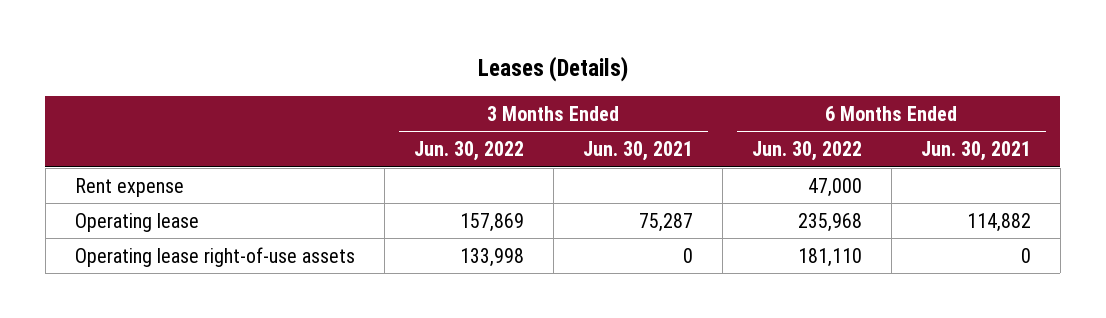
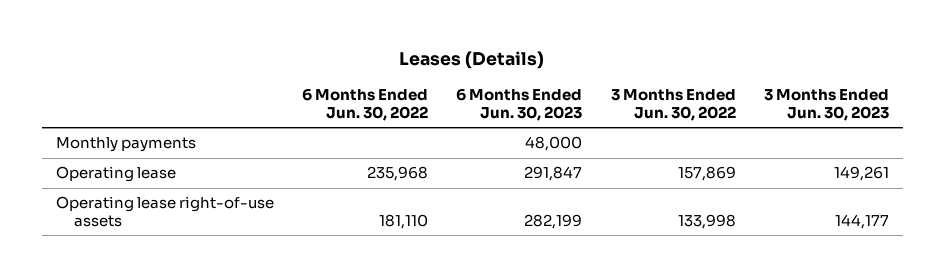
[582,141,693,162] Jun. 30, 2021 -> none
[920,141,1031,162] Jun. 30, 2021 -> none
none -> [456,88,583,122] 6 Months Ended Jun. 30, 2023
none -> [764,89,890,122] 3 Months Ended Jun. 30, 2023
[74,177,184,197] Rent expense -> none
none -> [55,137,196,153] Monthly payments

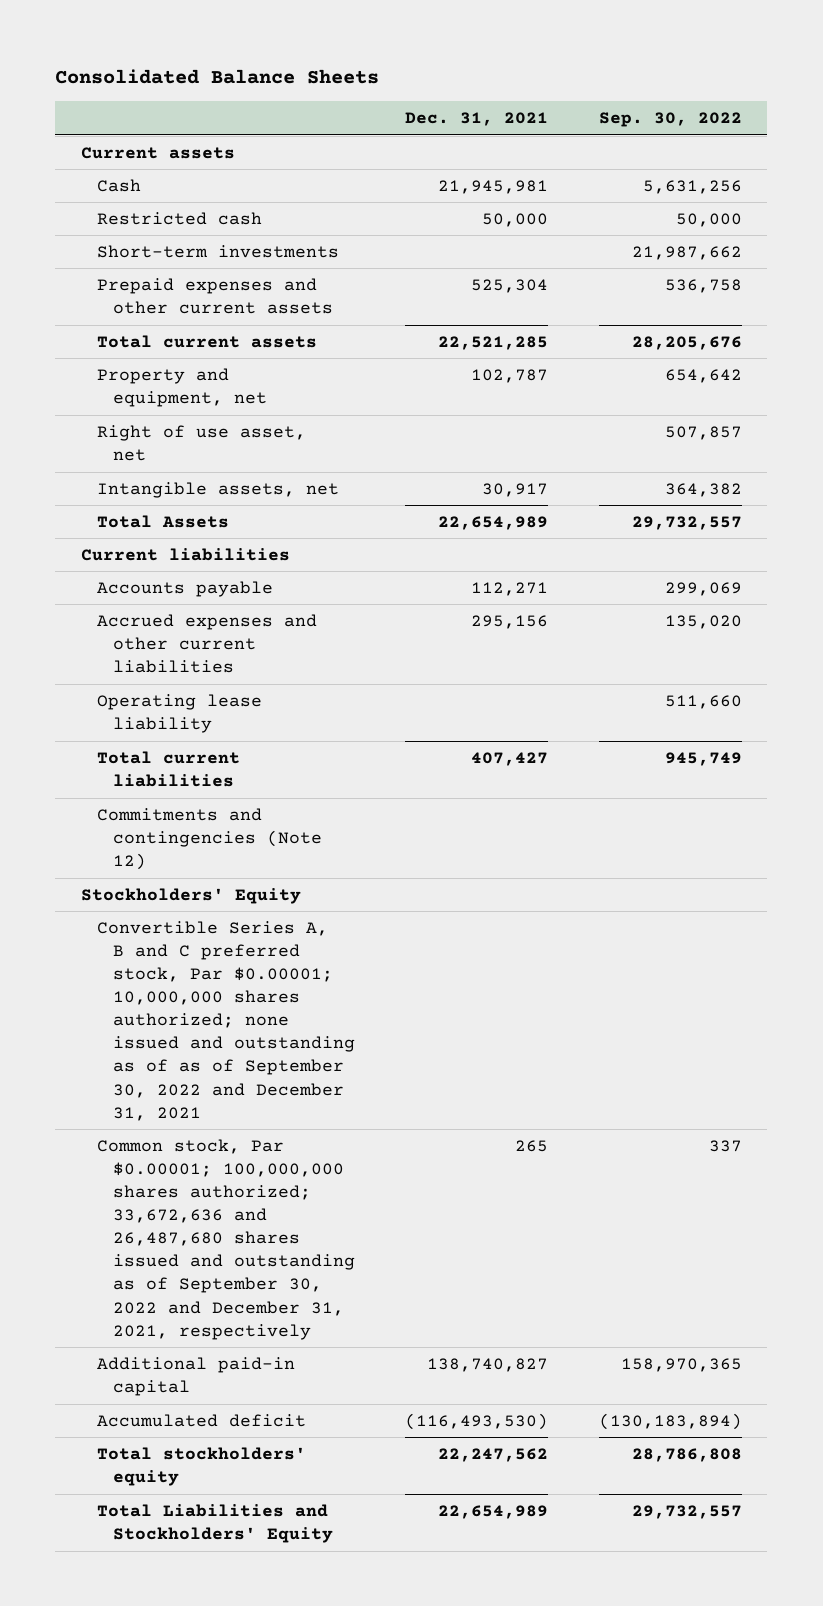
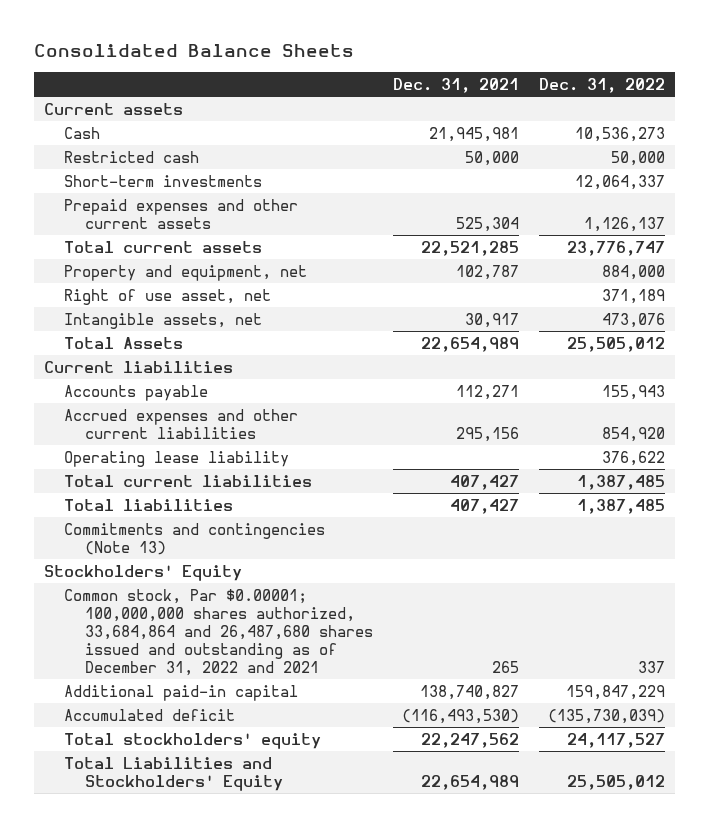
[599,111,743,127] Sep. 30, 2022 -> none
none -> [538,77,665,93] Dec. 31, 2022
none -> [64,498,234,511] Total liabilities
[96,807,322,871] Commitments and contingencies (Note 12) -> [64,522,326,555] Commitments and contingencies (Note 13)
[96,920,355,1121] Convertible Series A, B and C preferred stock, Par $0.00001; 10,000,000 shares authorized; none issued and outstanding as of as of September 30, 2022 and December 31, 2021 -> none
[96,1138,355,1340] Common stock, Par $0.00001; 100,000,000 shares authorized; 33,672,636 and 26,487,680 shares issued and outstanding as of September 30, 2022 and December 31, 2021, respectively -> [64,588,373,676] Common stock, Par $0.00001; 100,000,000 shares authorized, 33,684,864 and 26,487,680 shares issued and outstanding as of December 31, 2022 and 2021

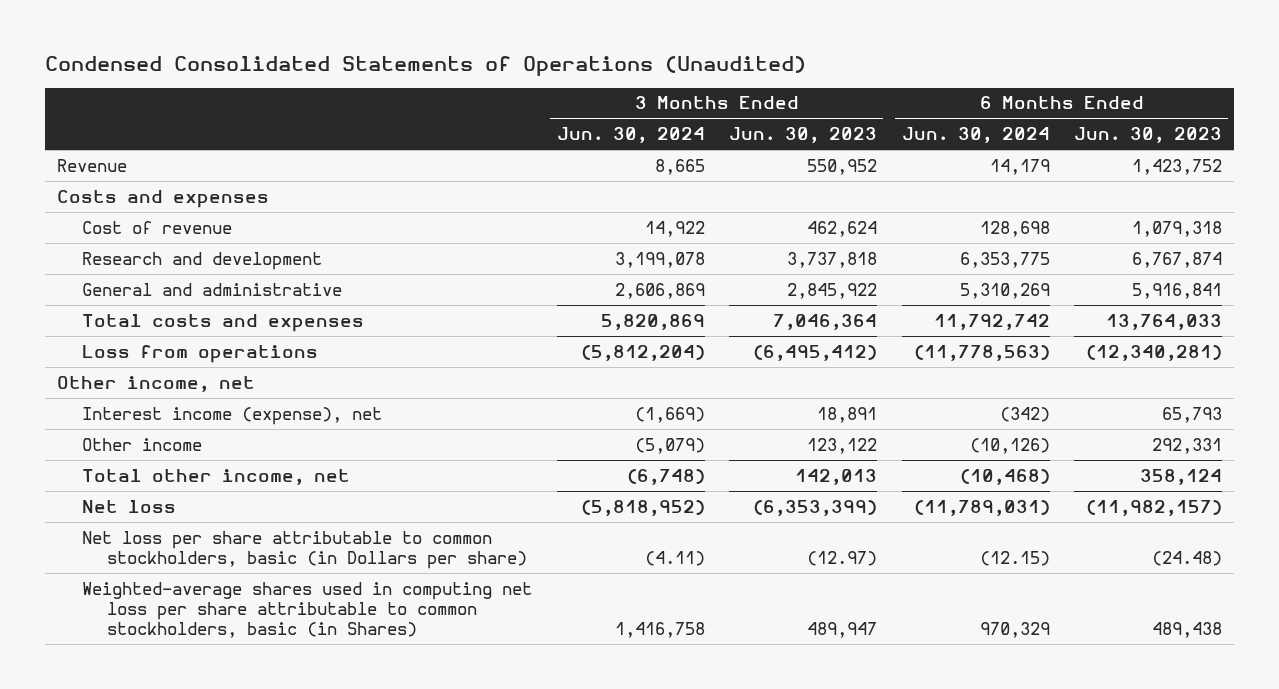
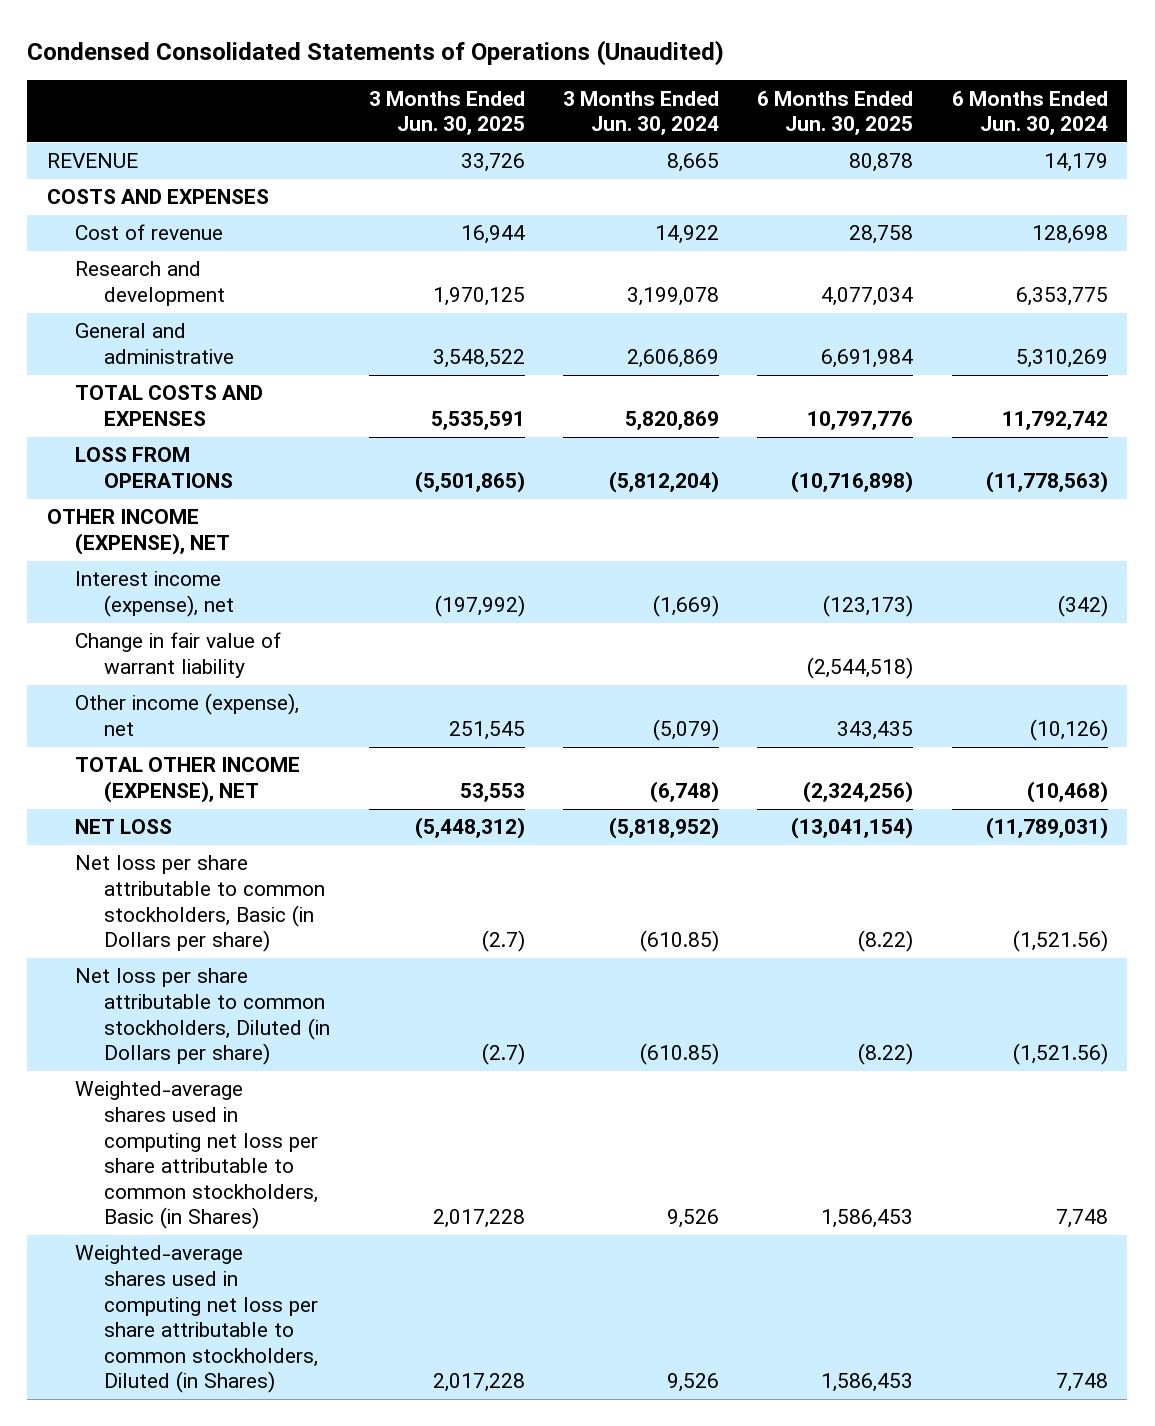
[729,127,878,144] Jun. 30, 2023 -> none
[1074,127,1223,144] Jun. 30, 2023 -> none
none -> [368,90,525,136] 3 Months Ended Jun. 30, 2025
none -> [757,90,914,136] 6 Months Ended Jun. 30, 2025
[56,158,127,172] Revenue -> [46,153,138,169] REVENUE
[56,189,269,208] Costs and expenses -> [46,189,269,205] COSTS AND EXPENSES
[82,313,365,332] Total costs and expenses -> [75,385,264,426] TOTAL COSTS AND EXPENSES
[82,344,319,363] Loss from operations -> [75,447,234,488] LOSS FROM OPERATIONS
[56,375,255,392] Other income, net -> [46,509,231,555] OTHER INCOME (EXPENSE), NET
none -> [75,632,282,678] Change in fair value of warrant liability
[82,437,203,451] Other income -> [75,693,300,736] Other income (expense), net
[82,468,351,485] Total other income, net -> [75,757,301,803] TOTAL OTHER INCOME (EXPENSE), NET
[82,499,177,513] Net loss -> [75,819,173,835] NET LOSS
[82,530,528,569] Net loss per share attributable to common stockholders, basic (in Dollars per share) -> [75,855,326,953] Net loss per share attributable to common stockholders, Basic (in Dollars per share)
[644,550,705,566] (4.11) -> [639,930,719,953] (610.85)
[979,550,1050,566] (12.15) -> [1012,930,1108,953] (1,521.56)
none -> [75,968,331,1066] Net loss per share attributable to common stockholders, Diluted (in Dollars per share)
[82,581,533,639] Weighted-average shares used in computing net loss per share attributable to common stockholders, basic (in Shares) -> [75,1081,319,1230] Weighted-average shares used in computing net loss per share attributable to common stockholders, Basic (in Shares)
[614,622,705,639] 1,416,758 -> [666,1209,719,1229] 9,526
[979,622,1050,639] 970,329 -> [1055,1209,1108,1229] 7,748
none -> [75,1245,319,1394] Weighted-average shares used in computing net loss per share attributable to common stockholders, Diluted (in Shares)

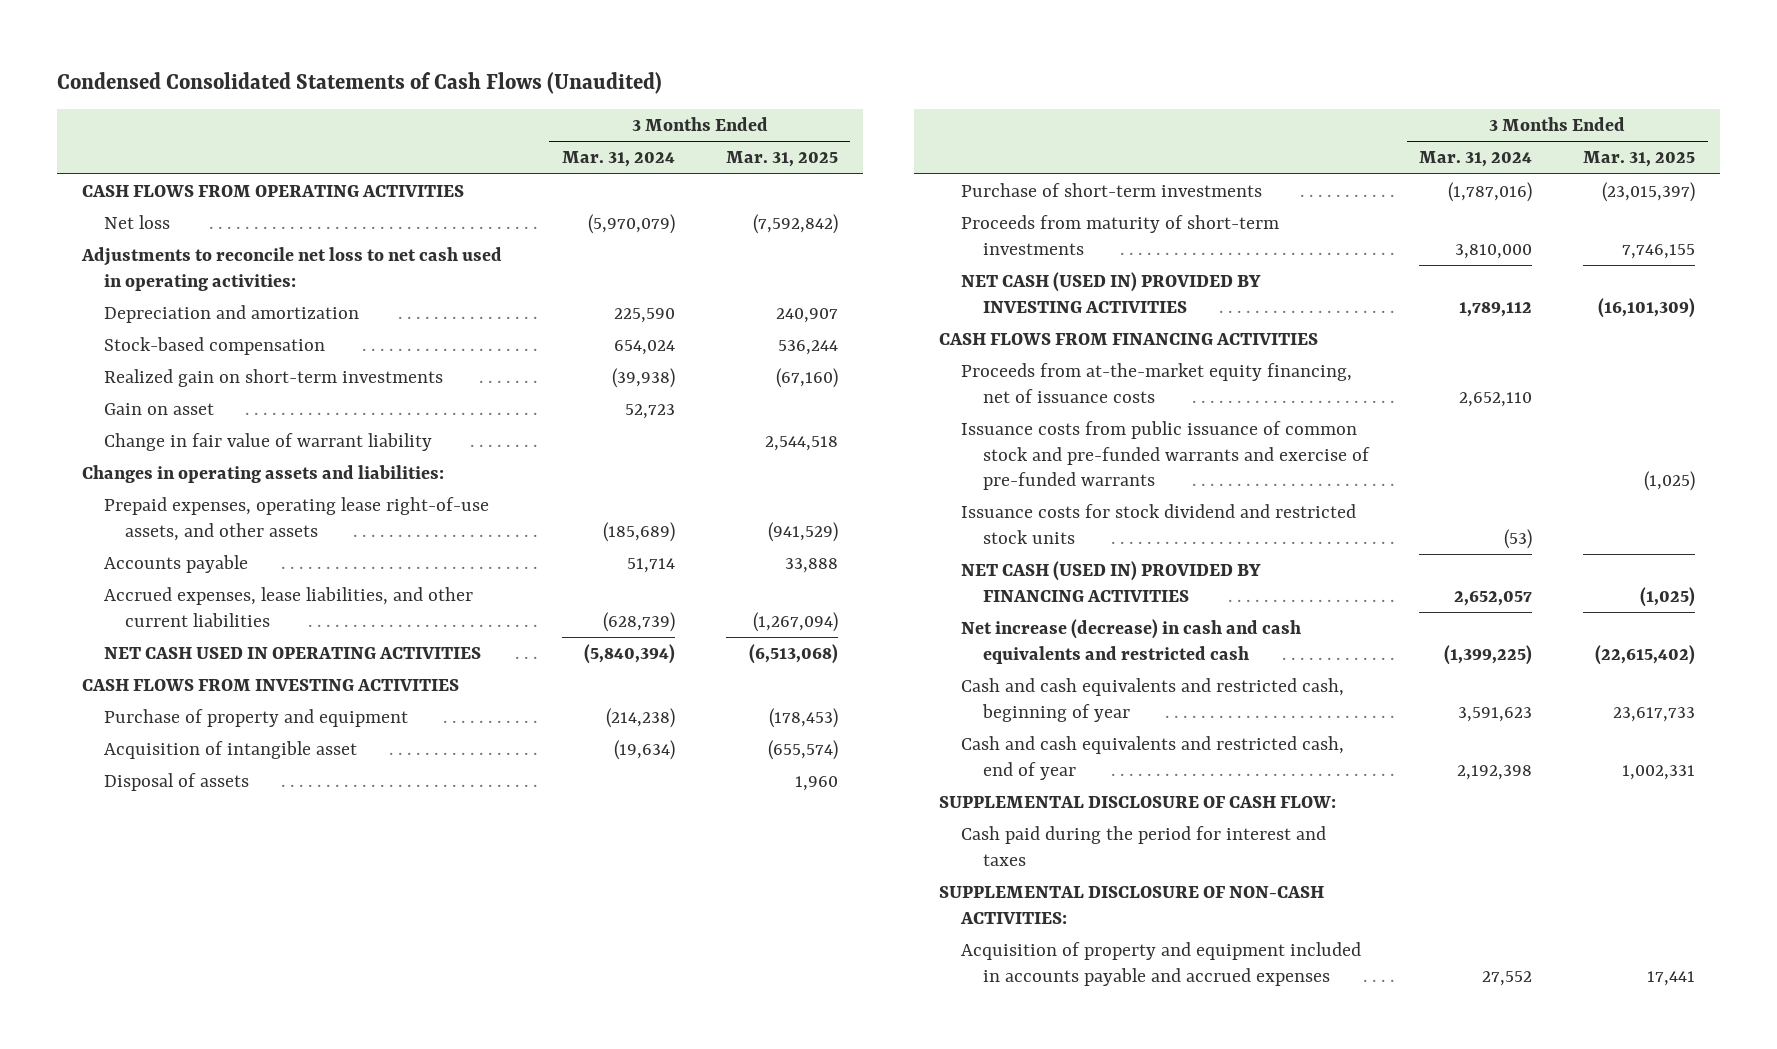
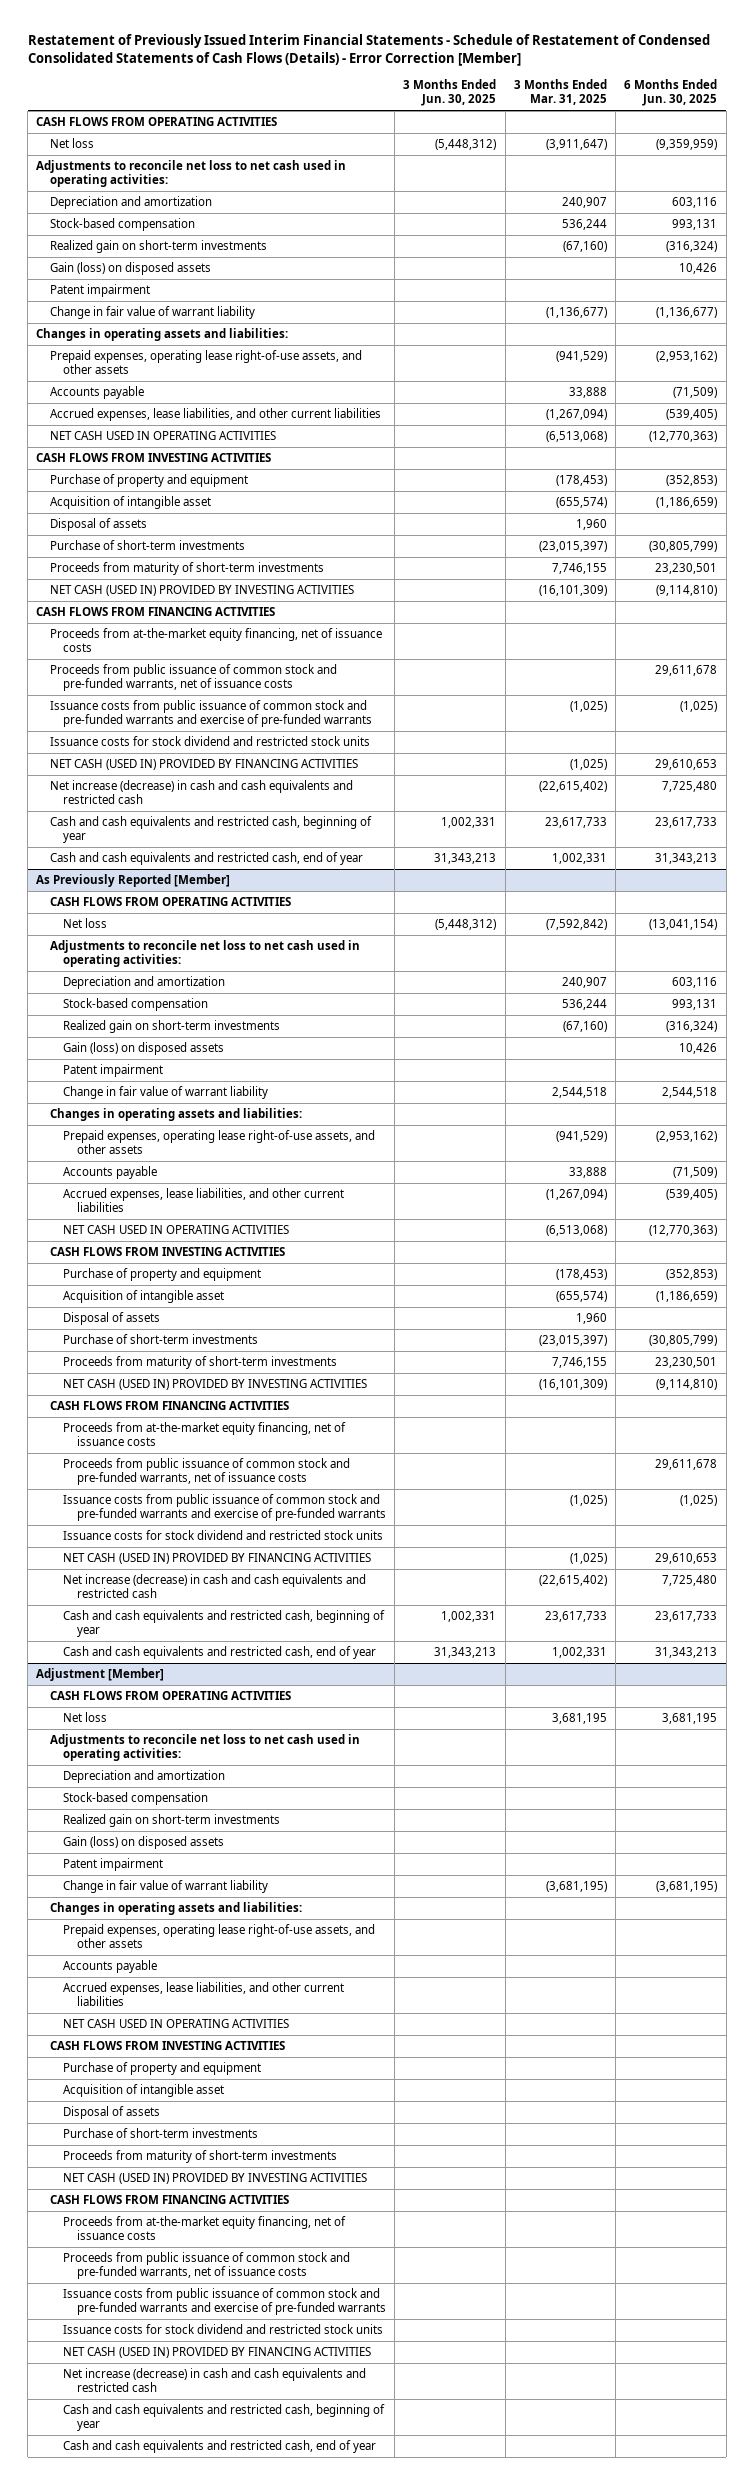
[56,71,662,94] Condensed Consolidated Statements of Cash Flows (Unaudited) -> [27,34,710,66] Restatement of Previously Issued Interim Financial Statements - Schedule of Restatement of Condensed Consolidated Statements of Cash Flows (Details) - Error Correction [Member]
[562,151,676,168] Mar. 31, 2024 -> none
none -> [403,78,497,107] 3 Months Ended Jun. 30, 2025
none -> [624,78,718,107] 6 Months Ended Jun. 30, 2025
none -> [49,138,94,149] Net loss
none -> [36,160,347,188] Adjustments to reconcile net loss to net cash used in operating activities:
none -> [49,196,212,210] Depreciation and amortization
none -> [49,218,195,232] Stock-based compensation
none -> [49,240,267,254] Realized gain on short-term investments
none -> [49,262,211,276] Gain (loss) on disposed assets
none -> [49,284,150,298] Patent impairment
none -> [49,306,255,320] Change in fair value of warrant liability
none -> [36,328,289,342] Changes in operating assets and liabilities:
none -> [49,350,362,375] Prepaid expenses, operating lease right-of-use assets, and other assets
none -> [49,386,144,400] Accounts payable
none -> [49,408,381,422] Accrued expenses, lease liabilities, and other current liabilities
none -> [49,431,276,441] NET CASH USED IN OPERATING ACTIVITIES
none -> [36,453,272,463] CASH FLOWS FROM INVESTING ACTIVITIES
none -> [49,474,248,488] Purchase of property and equipment
none -> [49,496,211,510] Acquisition of intangible asset
none -> [49,518,147,532] Disposal of assets
none -> [49,540,245,551] Purchase of short-term investments
none -> [49,562,324,576] Proceeds from maturity of short-term investments
none -> [49,585,354,597] NET CASH (USED IN) PROVIDED BY INVESTING ACTIVITIES
none -> [36,607,276,617] CASH FLOWS FROM FINANCING ACTIVITIES
none -> [49,628,382,653] Proceeds from at-the-market equity financing, net of issuance costs
none -> [49,664,337,692] Proceeds from public issuance of common stock and pre-funded warrants, net of issuance costs
none -> [49,700,373,728] Issuance costs from public issuance of common stock and pre-funded warrants and exercise of pre-funded warrants
none -> [49,736,370,747] Issuance costs for stock dividend and restricted stock units
none -> [49,759,358,771] NET CASH (USED IN) PROVIDED BY FINANCING ACTIVITIES
none -> [49,780,353,805] Net increase (decrease) in cash and cash equivalents and restricted cash
none -> [49,816,372,844] Cash and cash equivalents and restricted cash, beginning of year
none -> [49,852,363,866] Cash and cash equivalents and restricted cash, end of year
none -> [36,874,231,888] As Previously Reported [Member]
none -> [49,897,291,907] CASH FLOWS FROM OPERATING ACTIVITIES
[103,402,214,415] Gain on asset -> [63,1042,225,1056] Gain (loss) on disposed assets
none -> [63,1064,164,1078] Patent impairment
none -> [63,1458,351,1486] Proceeds from public issuance of common stock and pre-funded warrants, net of issuance costs
[939,795,1337,808] SUPPLEMENTAL DISCLOSURE OF CASH FLOW: -> none
[961,825,1327,866] Cash paid during the period for interest and taxes -> none
[939,885,1325,924] SUPPLEMENTAL DISCLOSURE OF NON-CASH ACTIVITIES: -> none
[961,941,1362,986] Acquisition of property and equipment included in accounts payable and accrued expenses -> none
none -> [36,1668,165,1682] Adjustment [Member]
none -> [49,1691,291,1701] CASH FLOWS FROM OPERATING ACTIVITIES
none -> [63,1712,108,1723] Net loss
none -> [49,1734,360,1762] Adjustments to reconcile net loss to net cash used in operating activities:
none -> [63,1770,226,1784] Depreciation and amortization
none -> [63,1792,209,1806] Stock-based compensation
none -> [63,1814,281,1828] Realized gain on short-term investments
none -> [63,1836,225,1850] Gain (loss) on disposed assets
none -> [63,1858,164,1872] Patent impairment
none -> [63,1880,269,1894] Change in fair value of warrant liability
none -> [49,1902,302,1916] Changes in operating assets and liabilities:
none -> [63,1924,376,1949] Prepaid expenses, operating lease right-of-use assets, and other assets
none -> [63,1960,158,1974] Accounts payable
none -> [63,1982,345,2007] Accrued expenses, lease liabilities, and other current liabilities
none -> [63,2019,290,2029] NET CASH USED IN OPERATING ACTIVITIES
none -> [49,2041,285,2051] CASH FLOWS FROM INVESTING ACTIVITIES
none -> [63,2062,262,2076] Purchase of property and equipment
none -> [63,2084,225,2098] Acquisition of intangible asset
none -> [63,2106,161,2120] Disposal of assets
none -> [63,2128,259,2139] Purchase of short-term investments
none -> [63,2150,338,2164] Proceeds from maturity of short-term investments
none -> [63,2173,368,2185] NET CASH (USED IN) PROVIDED BY INVESTING ACTIVITIES
none -> [49,2195,289,2205] CASH FLOWS FROM FINANCING ACTIVITIES
none -> [63,2216,347,2241] Proceeds from at-the-market equity financing, net of issuance costs
none -> [63,2252,351,2280] Proceeds from public issuance of common stock and pre-funded warrants, net of issuance costs
none -> [63,2288,386,2316] Issuance costs from public issuance of common stock and pre-funded warrants and exercise of pre-funded warrants
none -> [63,2324,384,2335] Issuance costs for stock dividend and restricted stock units
none -> [63,2347,372,2359] NET CASH (USED IN) PROVIDED BY FINANCING ACTIVITIES
none -> [63,2368,367,2393] Net increase (decrease) in cash and cash equivalents and restricted cash
none -> [63,2404,386,2432] Cash and cash equivalents and restricted cash, beginning of year
none -> [63,2440,377,2454] Cash and cash equivalents and restricted cash, end of year

